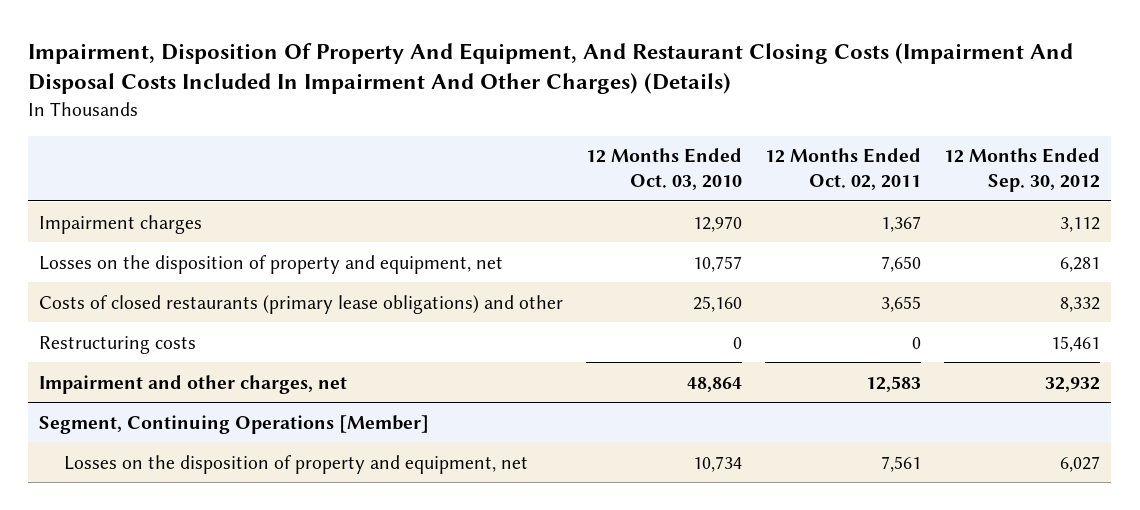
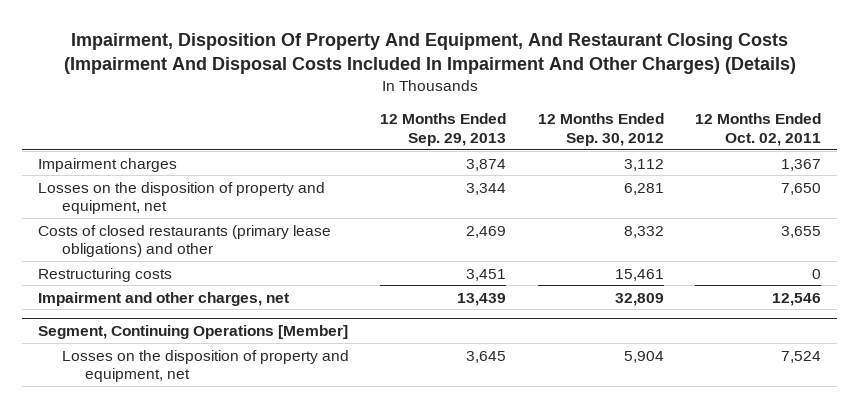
[586,148,743,190] 12 Months Ended Oct. 03, 2010 -> none
none -> [380,113,507,146] 12 Months Ended Sep. 29, 2013
[866,375,922,392] 12,583 -> [772,292,822,306] 12,546
[1045,376,1101,392] 32,932 -> [614,292,664,306] 32,809
[881,455,922,472] 7,561 -> [781,350,822,363] 7,524
[1060,455,1101,472] 6,027 -> [623,350,664,363] 5,904

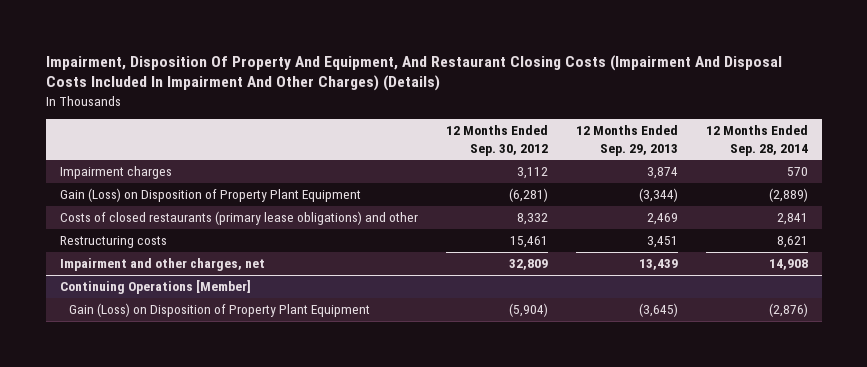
[695,113,822,146] 12 Months Ended Oct. 02, 2011 -> none
none -> [705,125,808,156] 12 Months Ended Sep. 28, 2014
[38,181,326,214] Losses on the disposition of property and equipment, net -> [59,188,361,203] Gain (Loss) on Disposition of Property Plant Equipment
[466,182,507,195] 3,344 -> [638,188,678,203] (3,344)
[623,182,664,195] 6,281 -> [508,188,548,203] (6,281)
[38,324,349,339] Segment, Continuing Operations [Member] -> [59,280,251,295] Continuing Operations [Member]
[61,349,349,382] Losses on the disposition of property and equipment, net -> [69,303,371,318] Gain (Loss) on Disposition of Property Plant Equipment
[466,350,507,363] 3,645 -> [638,303,678,318] (3,645)
[623,350,664,363] 5,904 -> [508,303,548,318] (5,904)

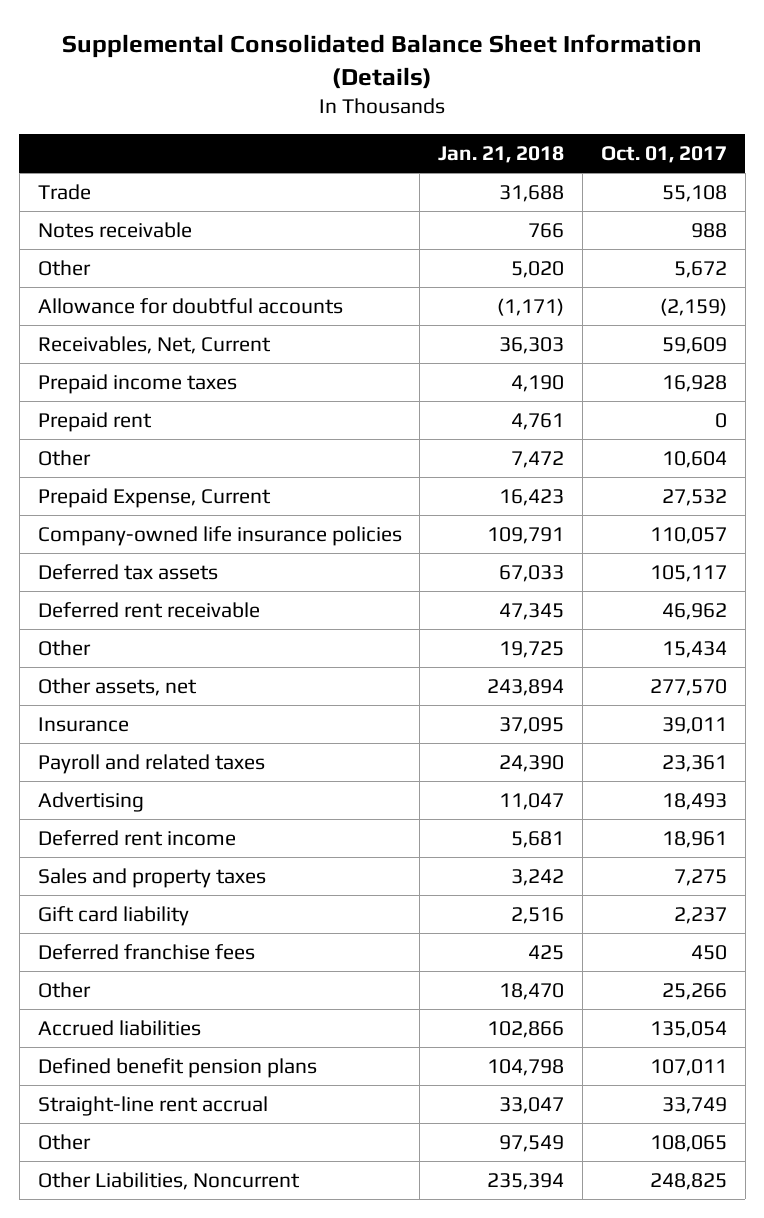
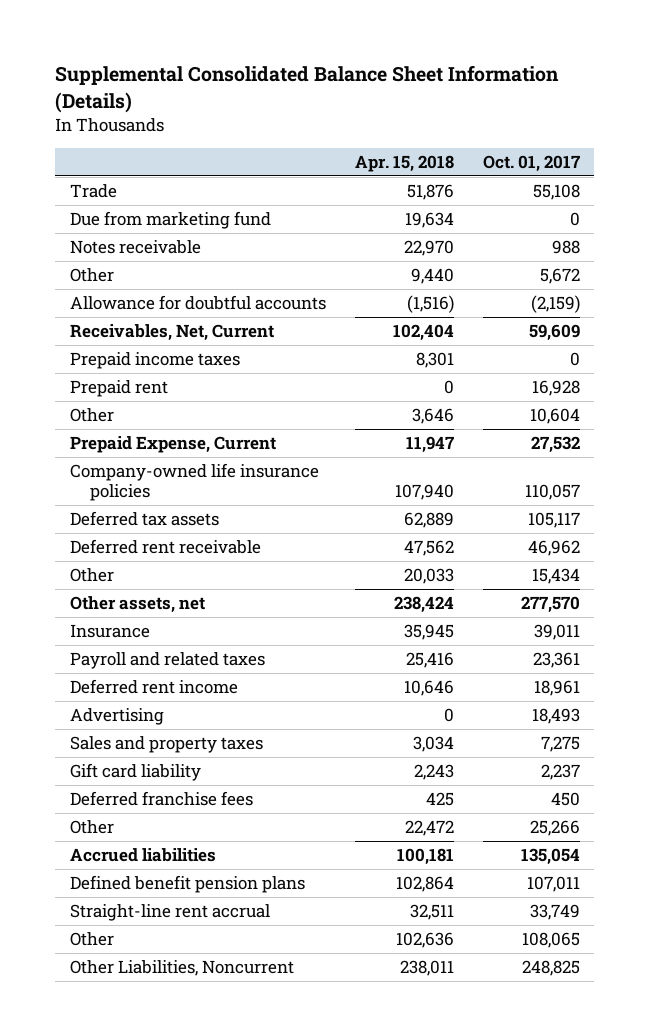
[438,146,565,164] Jan. 21, 2018 -> none
none -> [354,154,454,172] Apr. 15, 2018
none -> [69,211,271,230] Due from marketing fund
[661,374,727,392] 16,928 -> [569,352,580,367] 0
[714,412,727,428] 0 -> [531,380,580,397] 16,928
[37,791,144,812] Advertising -> [69,708,164,726] Advertising

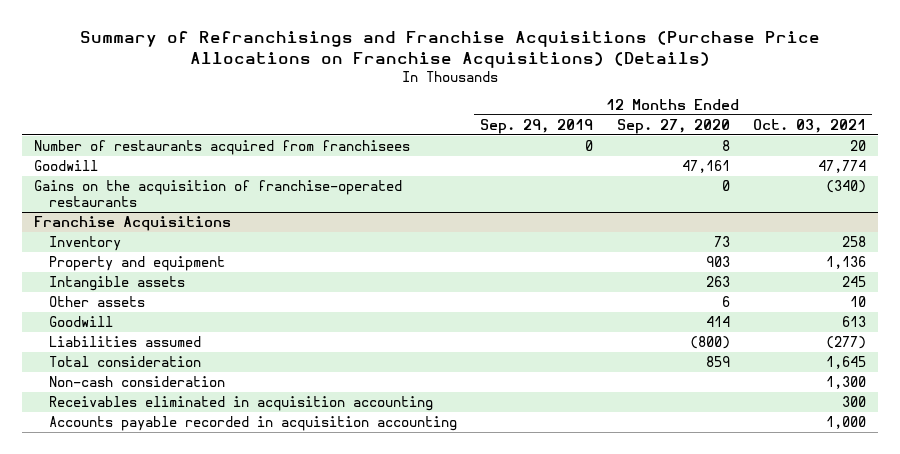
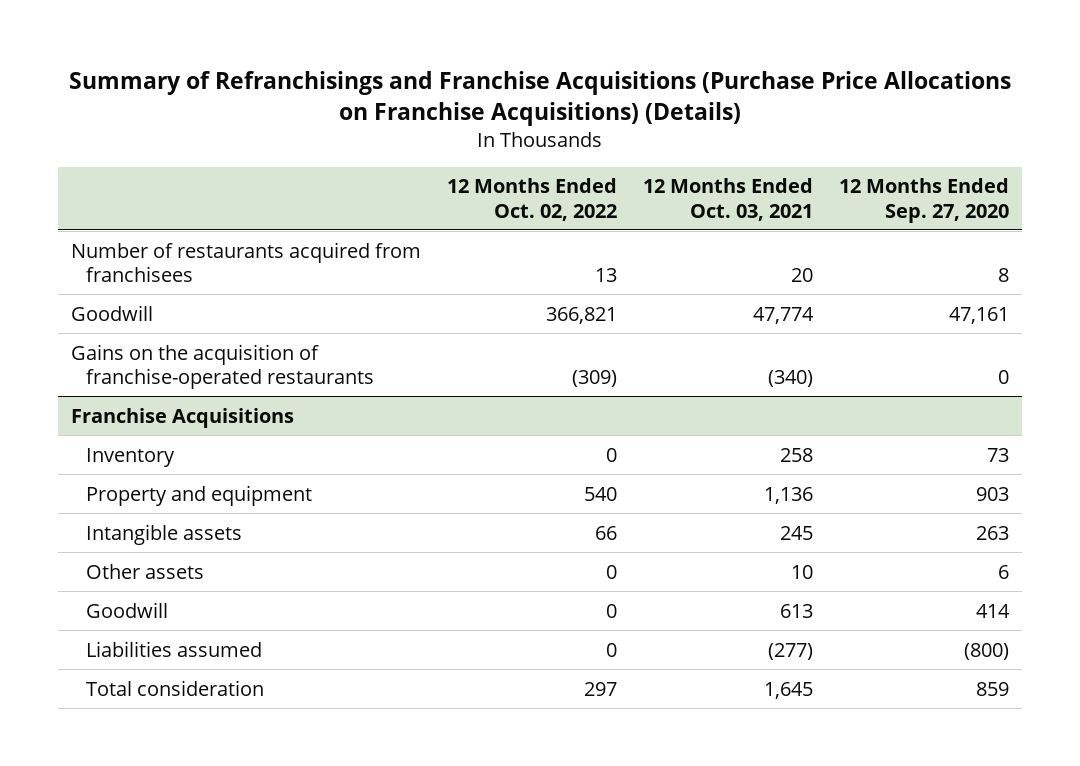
[480,118,594,134] Sep. 29, 2019 -> none
none -> [446,178,617,221] 12 Months Ended Oct. 02, 2022
[48,376,225,388] Non-cash consideration -> none
[48,396,433,412] Receivables eliminated in acquisition accounting -> none
[48,416,457,432] Accounts payable recorded in acquisition accounting -> none

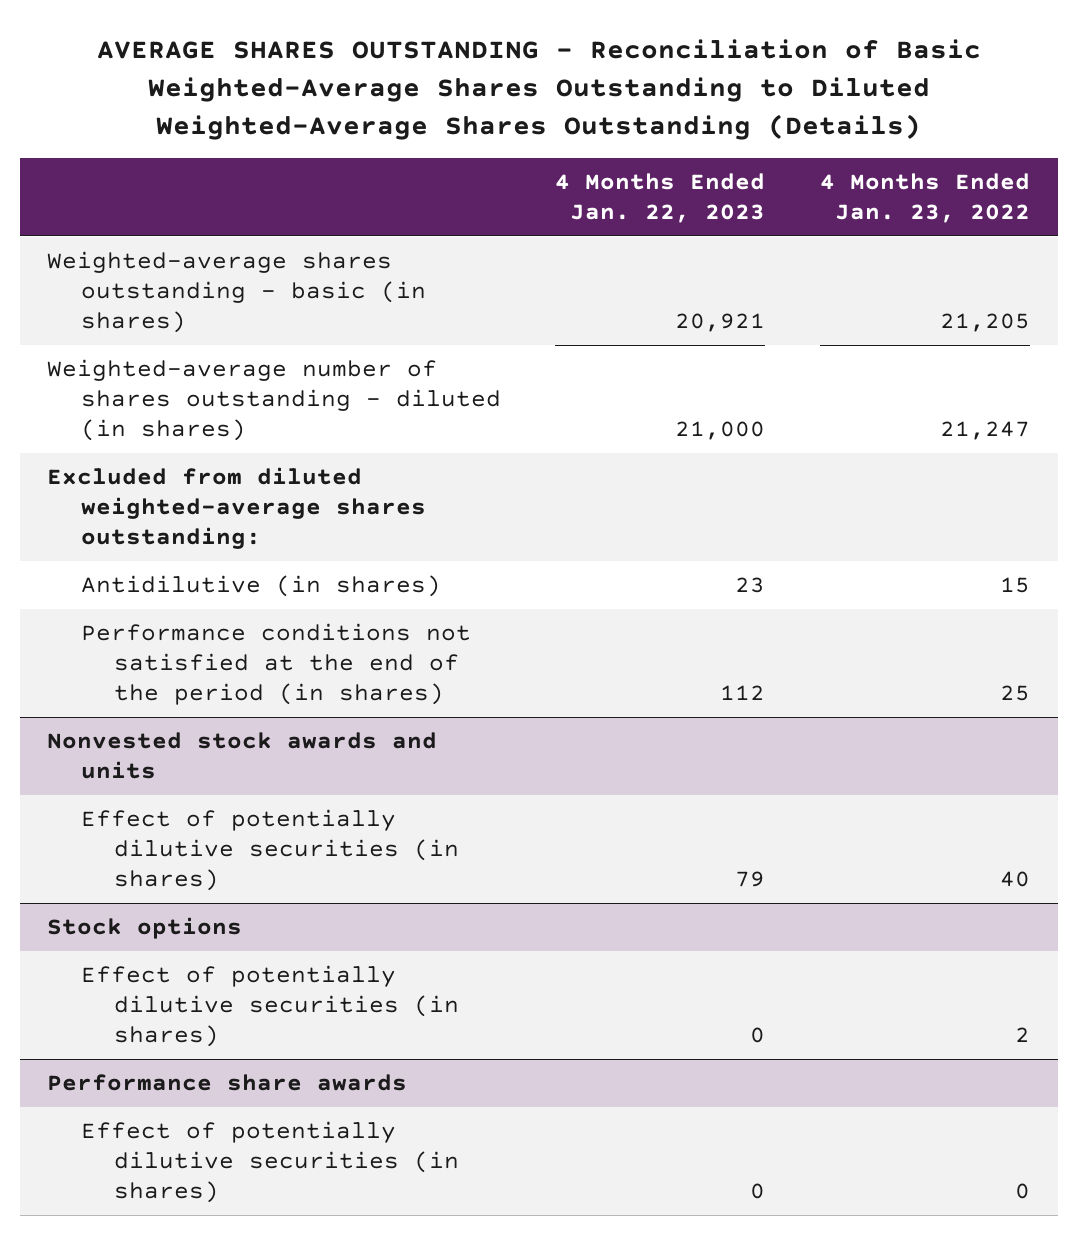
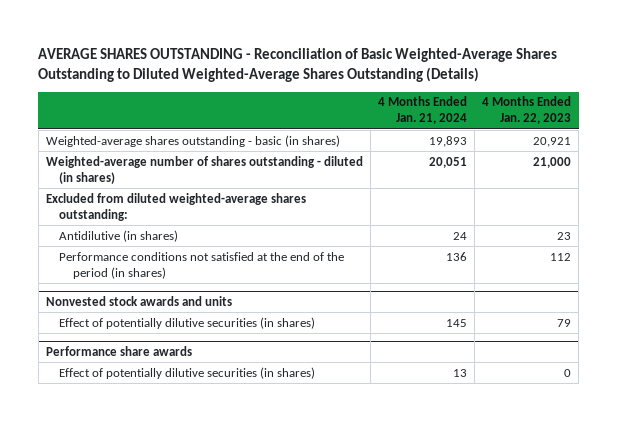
[820,173,1031,224] 4 Months Ended Jan. 23, 2022 -> none
none -> [378,96,468,125] 4 Months Ended Jan. 21, 2024
[47,917,243,940] Stock options -> none
[80,965,460,1047] Effect of potentially dilutive securities (in shares) -> none

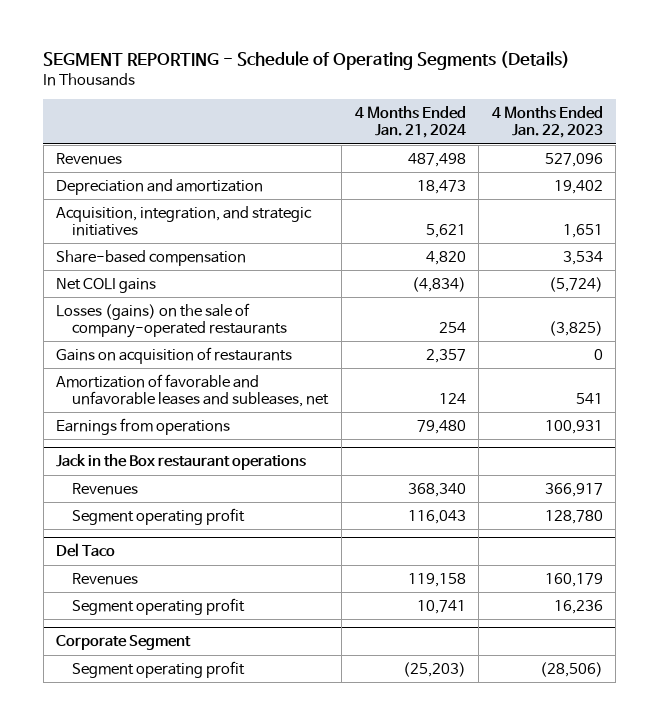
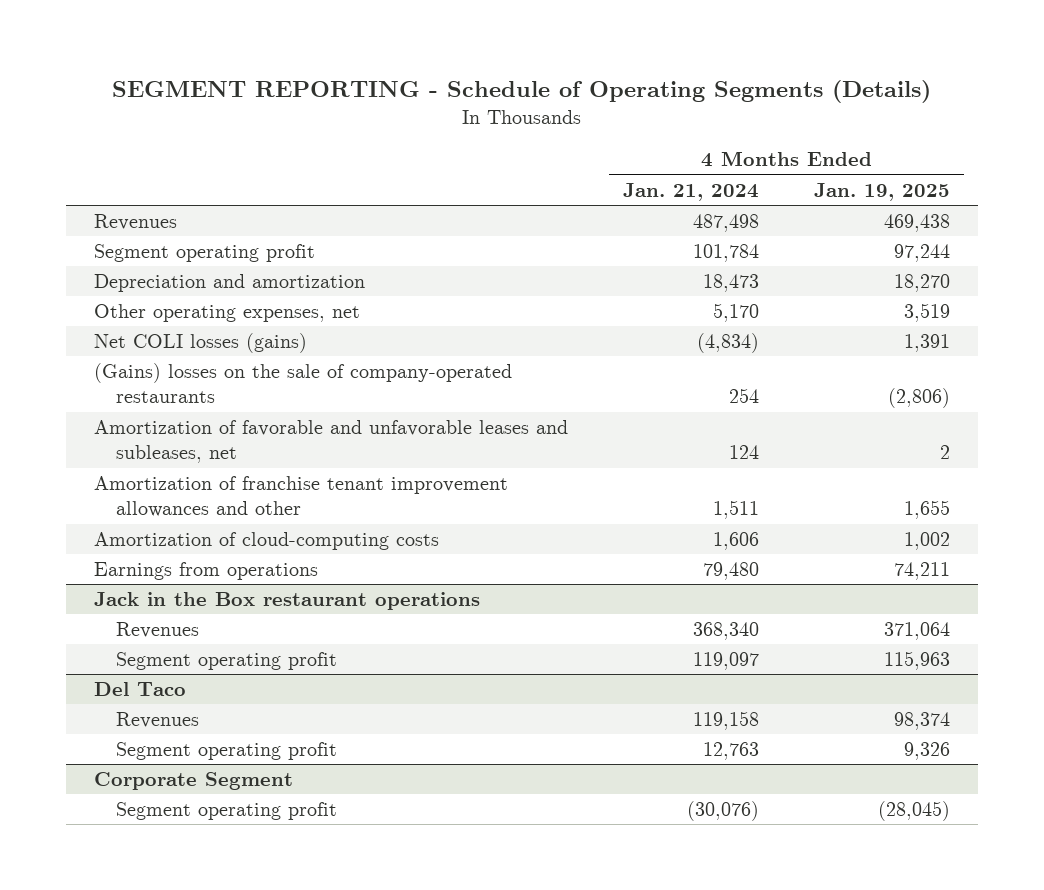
[491,106,603,139] 4 Months Ended Jan. 22, 2023 -> none
none -> [814,182,951,201] Jan. 19, 2025
none -> [93,244,315,263] Segment operating profit
[56,205,313,236] Acquisition, integration, and strategic initiatives -> none
[56,249,247,266] Share-based compensation -> none
[56,346,293,364] Gains on acquisition of restaurants -> none
none -> [93,304,360,323] Other operating expenses, net
[56,277,157,293] Net COLI gains -> [93,333,307,354] Net COLI losses (gains)
[56,302,288,338] Losses (gains) on the sale of company-operated restaurants -> [93,363,512,404] (Gains) losses on the sale of company-operated restaurants
none -> [93,476,508,518] Amortization of franchise tenant improvement allowances and other
none -> [93,532,439,551] Amortization of cloud-computing costs
[407,509,466,524] 116,043 -> [692,652,759,671] 119,097
[416,599,466,614] 10,741 -> [702,742,759,761] 12,763
[402,661,466,677] (25,203) -> [686,801,759,822] (30,076)

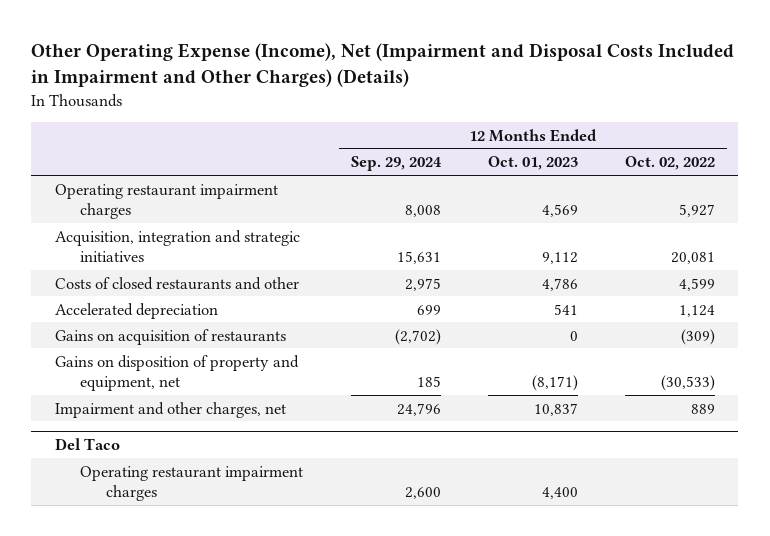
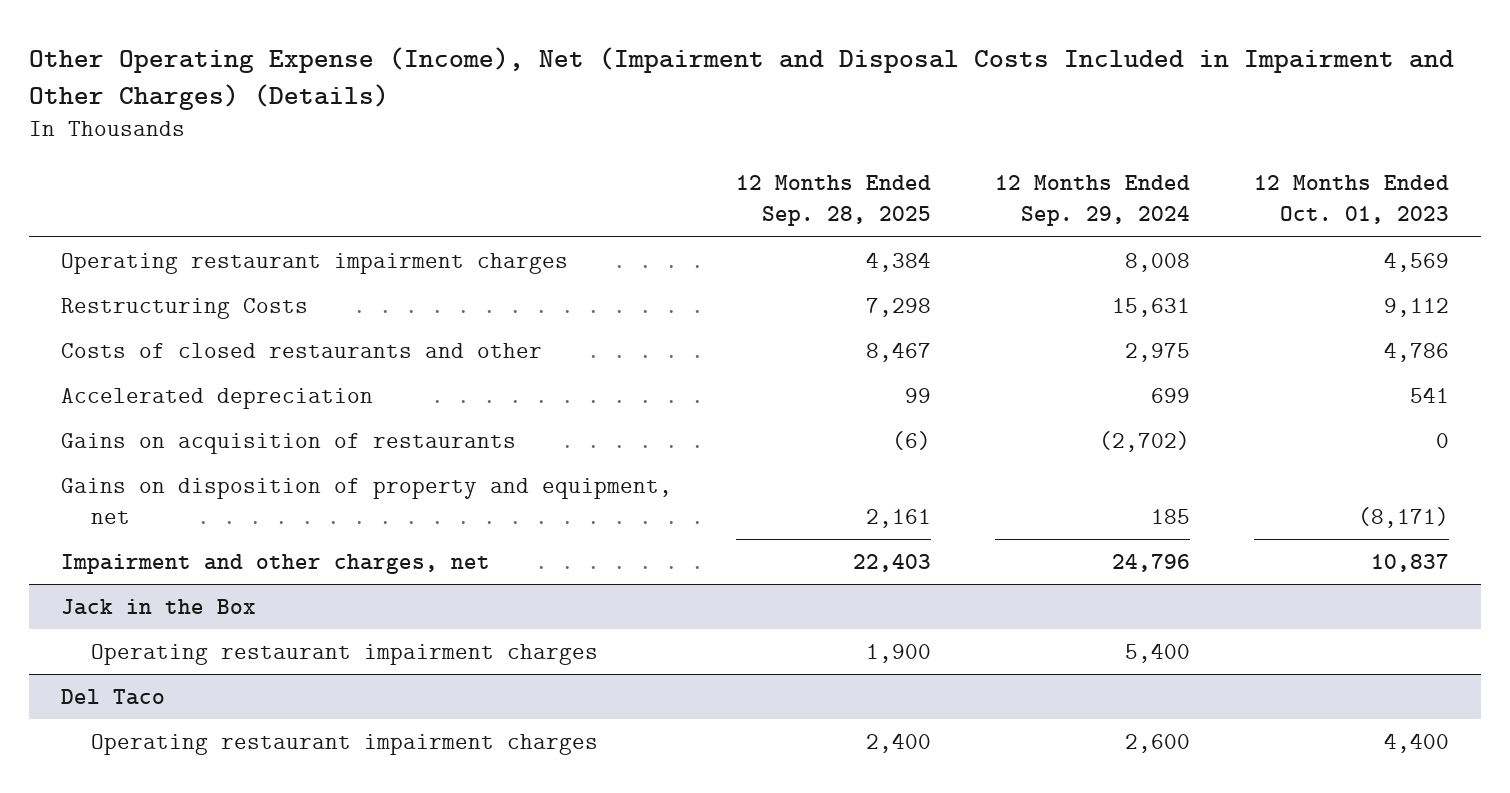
[624,156,715,171] Oct. 02, 2022 -> none
none -> [735,175,931,227] 12 Months Ended Sep. 28, 2025
[54,229,300,263] Acquisition, integration and strategic initiatives -> [61,297,309,319] Restructuring Costs
none -> [61,598,257,615] Jack in the Box
none -> [90,643,598,665] Operating restaurant impairment charges

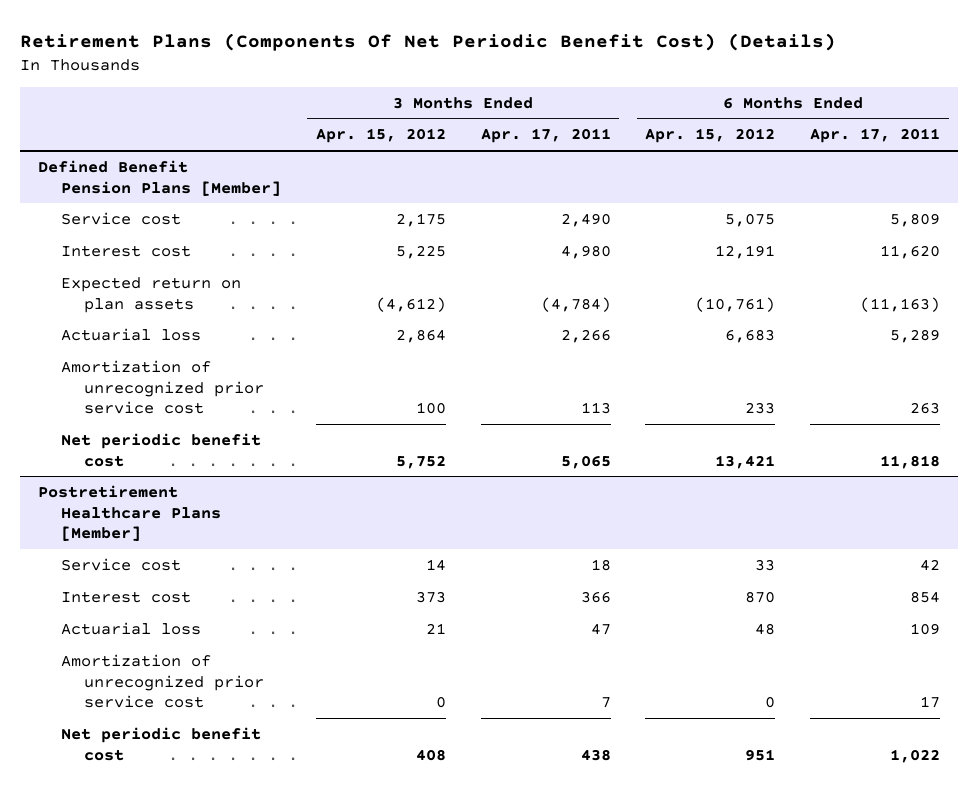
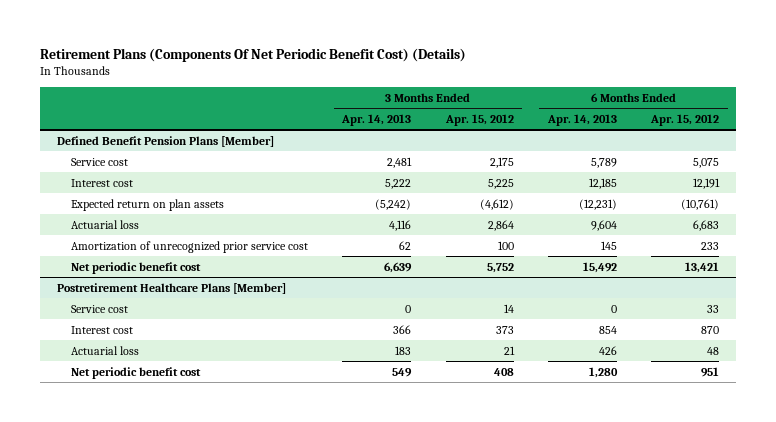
[480,128,611,144] Apr. 17, 2011 -> none
[810,128,941,144] Apr. 17, 2011 -> none
none -> [341,113,412,126] Apr. 14, 2013
none -> [546,113,617,126] Apr. 14, 2013
[61,653,265,709] Amortization of unrecognized prior service cost -> none

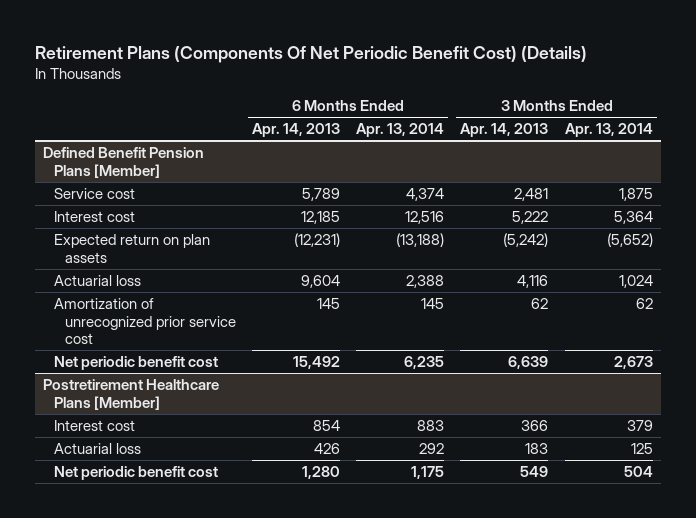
[444,113,514,126] Apr. 15, 2012 -> none
[650,113,720,126] Apr. 15, 2012 -> none
none -> [356,123,445,138] Apr. 13, 2014
none -> [564,123,653,138] Apr. 13, 2014
[71,304,129,313] Service cost -> none

